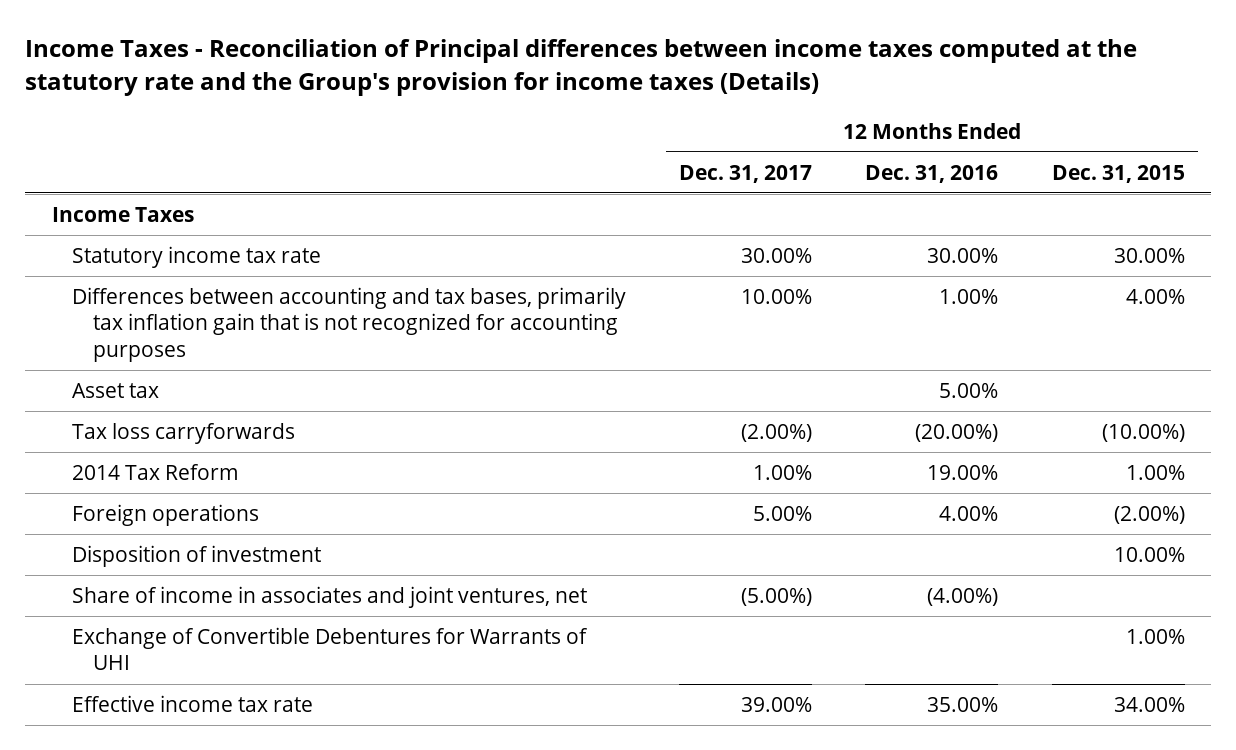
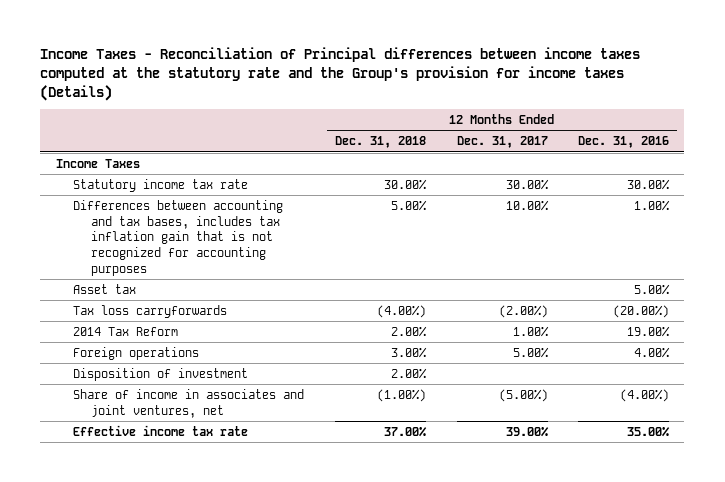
[1051,164,1185,183] Dec. 31, 2015 -> none
none -> [334,136,426,149] Dec. 31, 2018
[72,286,627,362] Differences between accounting and tax bases, primarily tax inflation gain that is not recognized for accounting purposes -> [73,199,284,276] Differences between accounting and tax bases, includes tax inflation gain that is not recognized for accounting purposes
[72,626,589,671] Exchange of Convertible Debentures for Warrants of UHI -> none

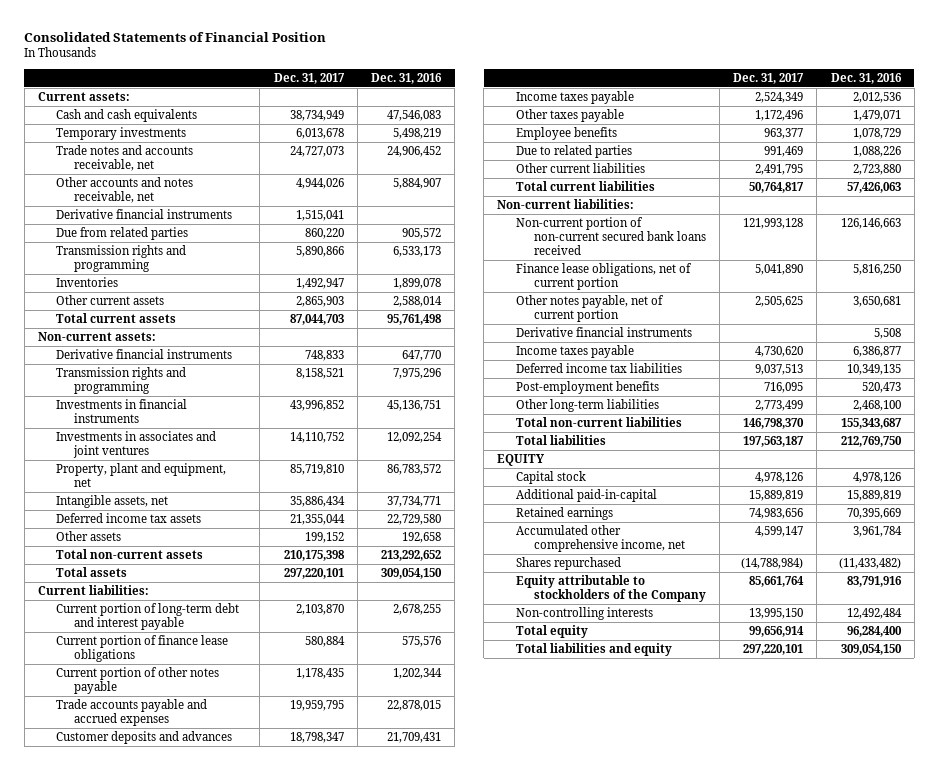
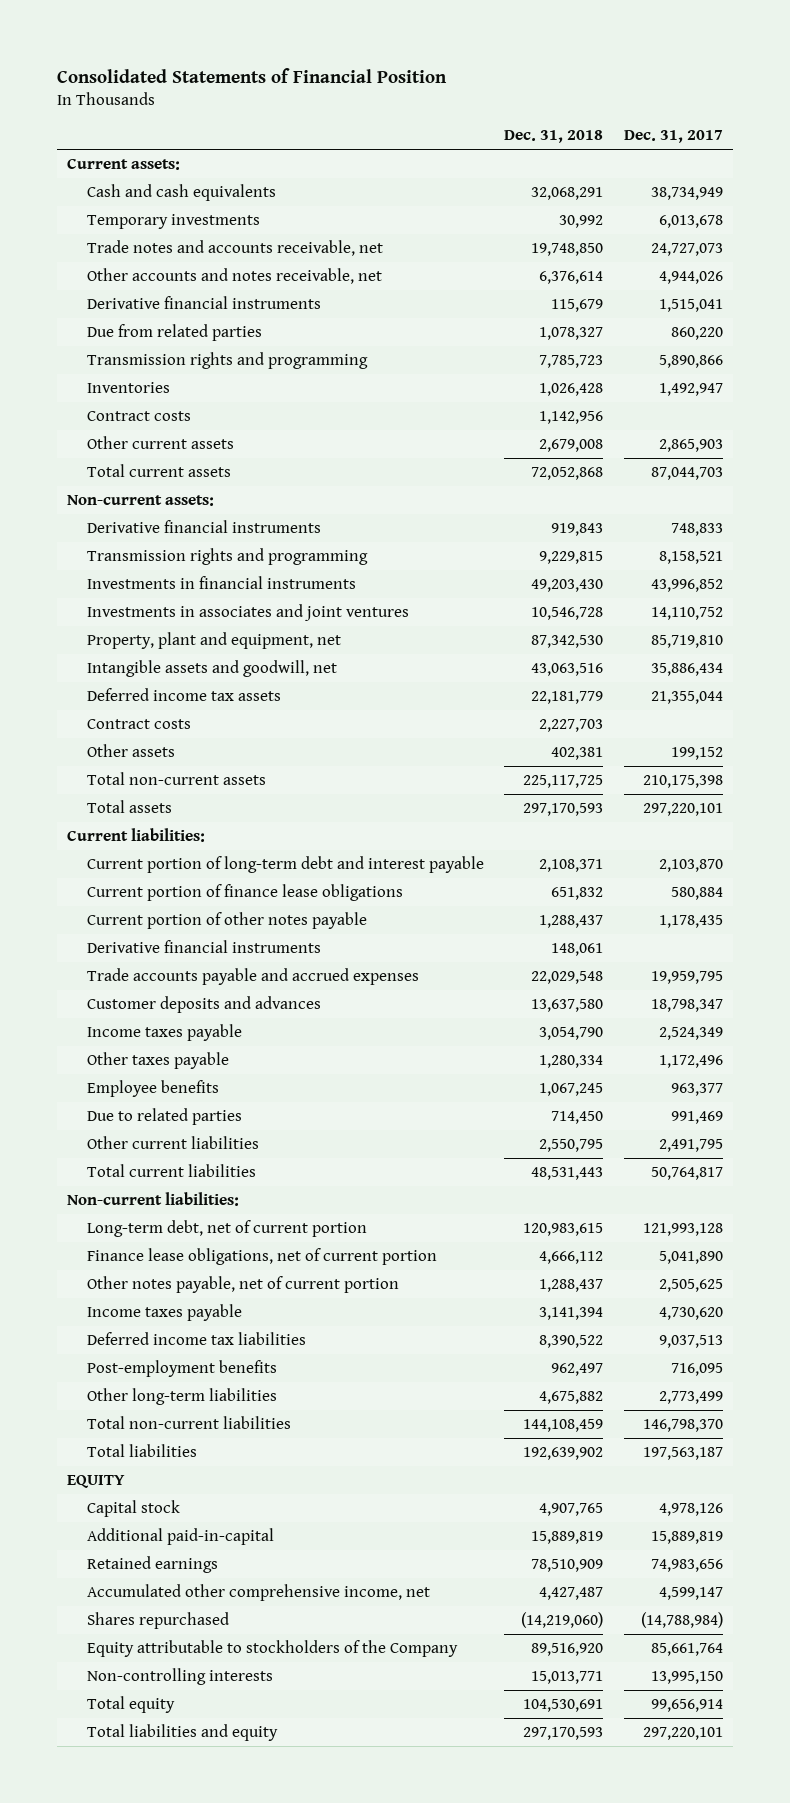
[371,72,443,84] Dec. 31, 2016 -> none
none -> [504,130,604,144] Dec. 31, 2018
none -> [86,411,191,422] Contract costs
[56,495,169,509] Intangible assets, net -> [86,660,337,678] Intangible assets and goodwill, net
none -> [86,719,191,730] Contract costs
[515,327,692,338] Derivative financial instruments -> [86,940,321,954] Derivative financial instruments
[515,217,706,255] Non-current portion of non-current secured bank loans received -> [86,1220,367,1238] Long-term debt, net of current portion

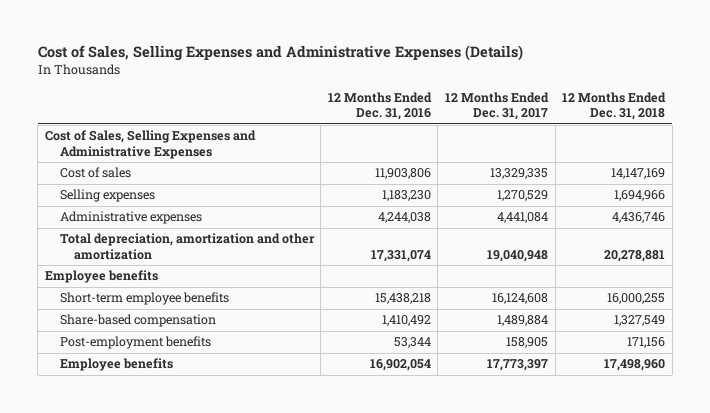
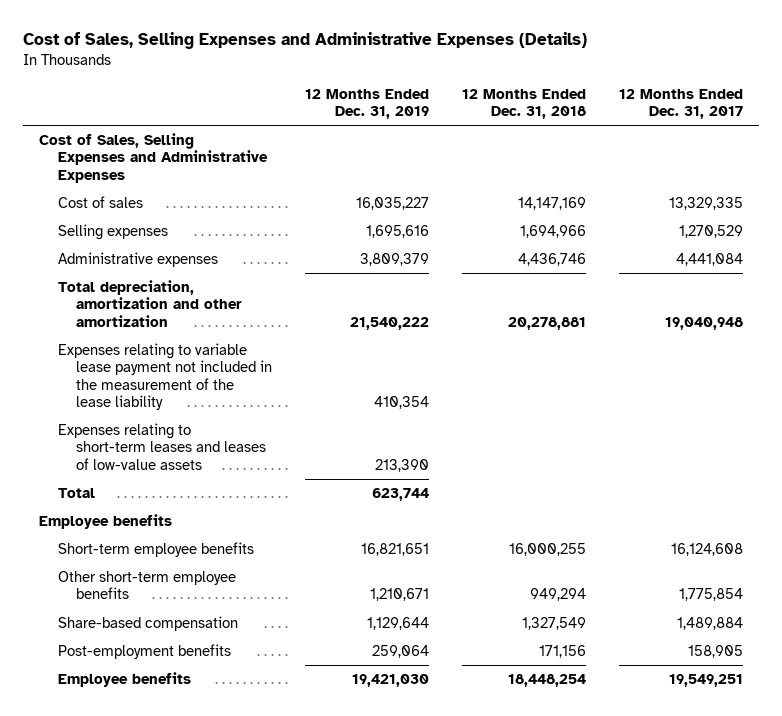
[327,92,432,121] 12 Months Ended Dec. 31, 2016 -> none
none -> [304,88,429,120] 12 Months Ended Dec. 31, 2019
none -> [57,343,273,411] Expenses relating to variable lease payment not included in the measurement of the lease liability
none -> [57,423,267,470] Expenses relating to short-term leases and leases of low-value assets
none -> [57,488,95,499] Total
none -> [57,571,236,600] Other short-term employee benefits
[487,359,549,372] 17,773,397 -> [668,674,743,688] 19,549,251
[604,359,666,372] 17,498,960 -> [507,674,586,688] 18,448,254

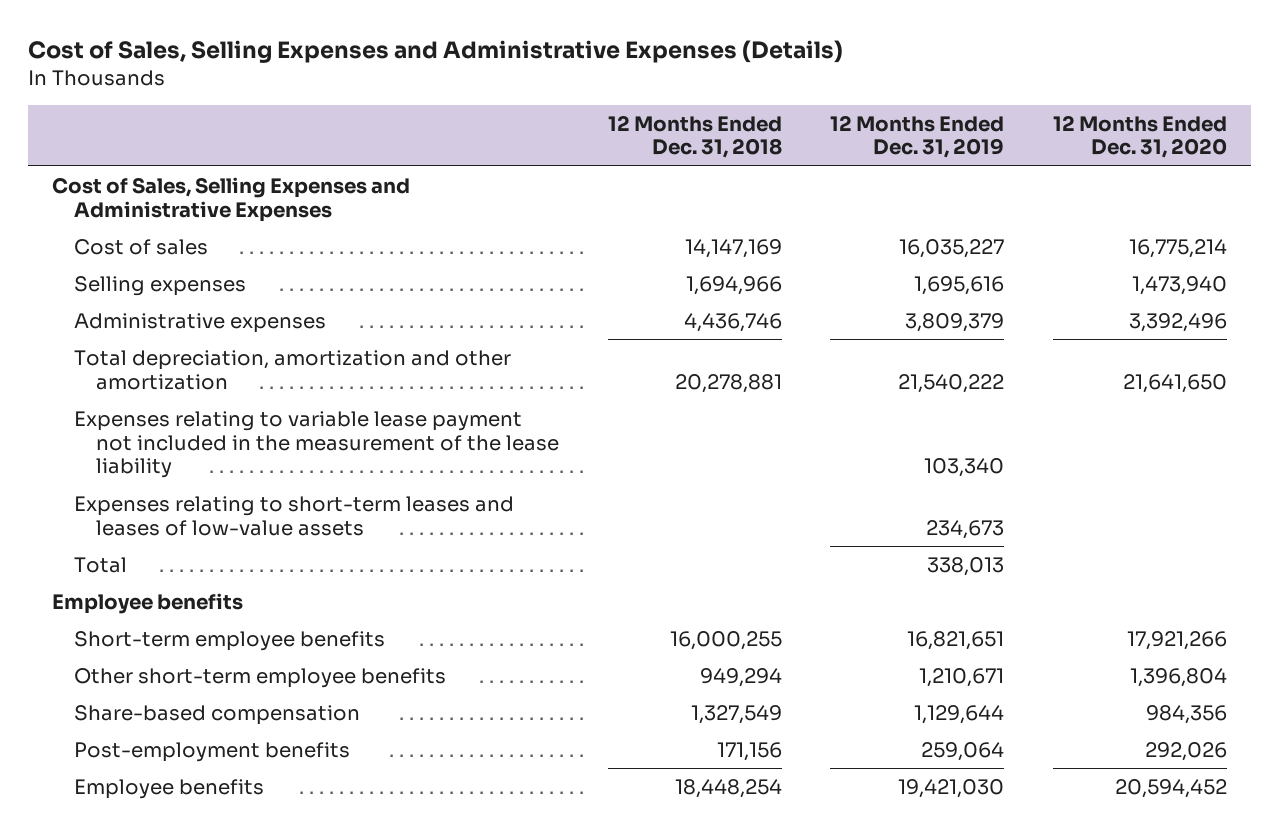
[618,88,743,120] 12 Months Ended Dec. 31, 2017 -> none
none -> [1052,114,1227,159] 12 Months Ended Dec. 31, 2020
[373,396,429,410] 410,354 -> [924,458,1005,478] 103,340
[374,458,429,472] 213,390 -> [926,519,1005,539] 234,673
[371,488,429,502] 623,744 -> [927,556,1005,576] 338,013

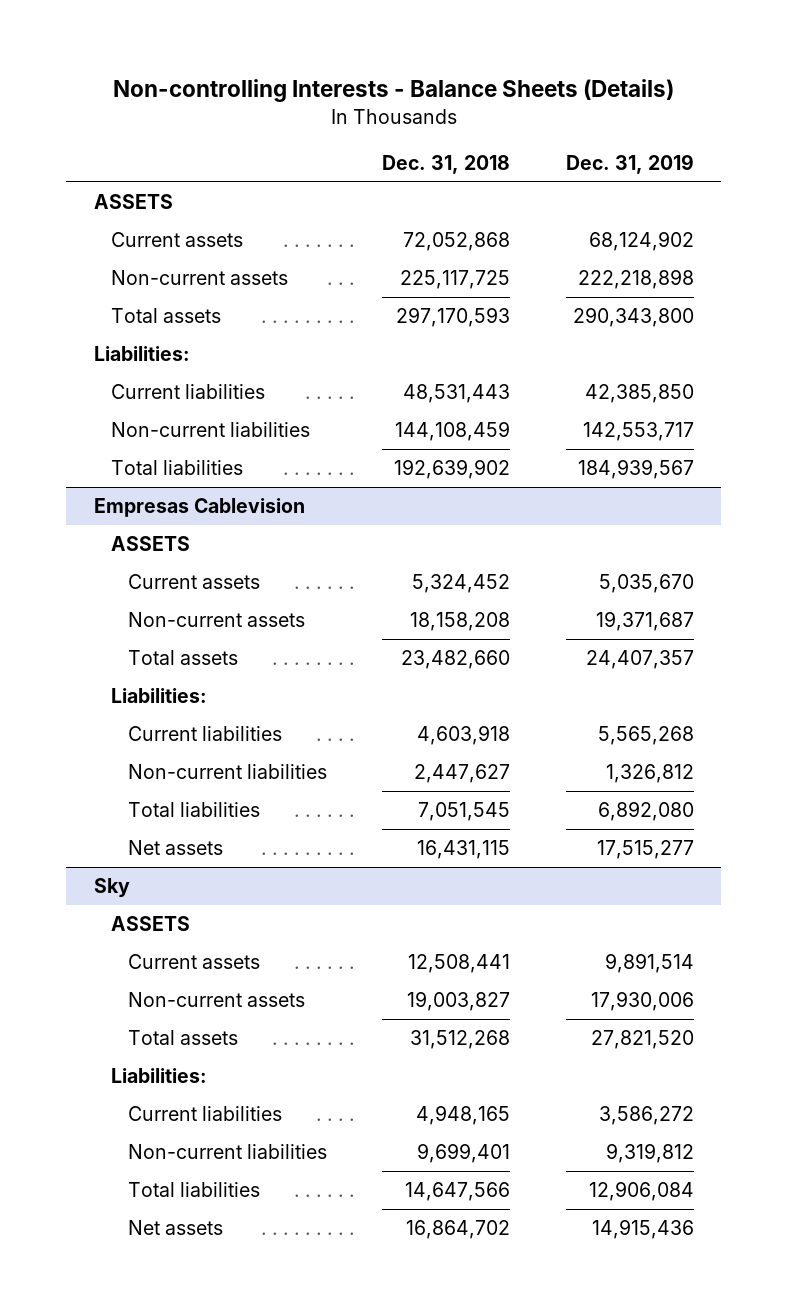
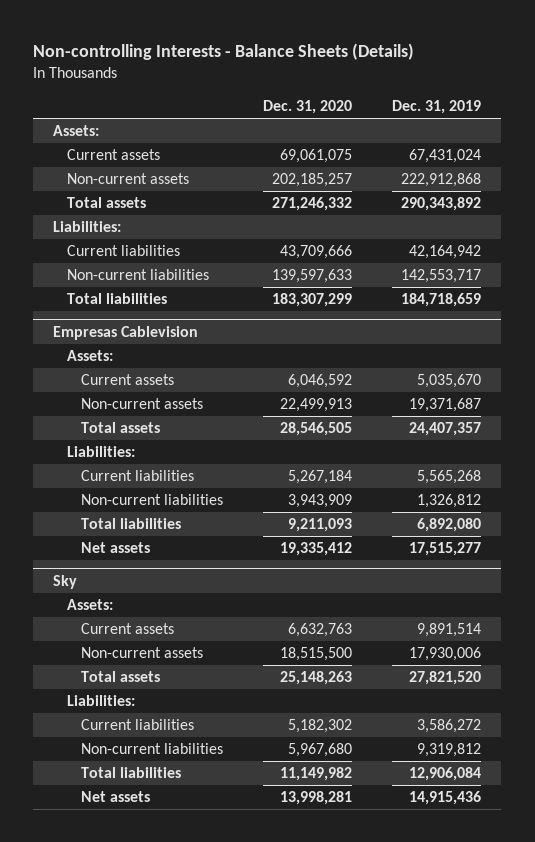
[382,154,511,174] Dec. 31, 2018 -> none
none -> [263,99,353,114] Dec. 31, 2020
[94,194,174,210] ASSETS -> [53,125,100,137] Assets:
[588,231,694,252] 68,124,902 -> [409,149,482,164] 67,431,024
[577,269,694,290] 222,218,898 -> [401,173,482,188] 222,912,868
[572,307,694,328] 290,343,800 -> [401,197,482,212] 290,343,892
[584,384,694,404] 42,385,850 -> [409,245,482,260] 42,164,942
[577,459,694,480] 184,939,567 -> [401,293,482,308] 184,718,659
[111,536,191,552] ASSETS -> [67,350,114,362] Assets:
[111,916,191,932] ASSETS -> [67,599,114,611] Assets:

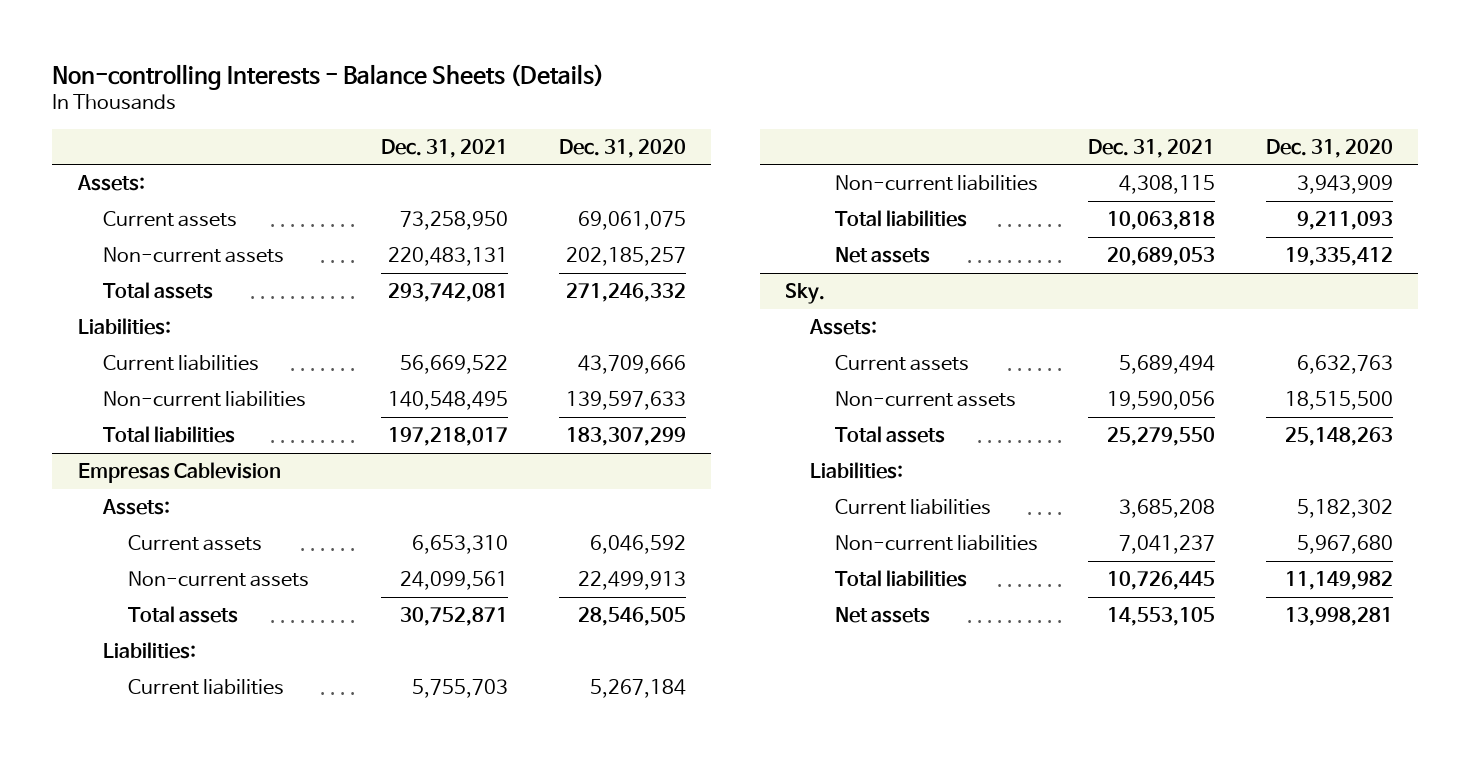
[392,99,482,114] Dec. 31, 2019 -> none
none -> [381,138,509,158] Dec. 31, 2021
[53,575,78,590] Sky -> [784,282,825,304] Sky.

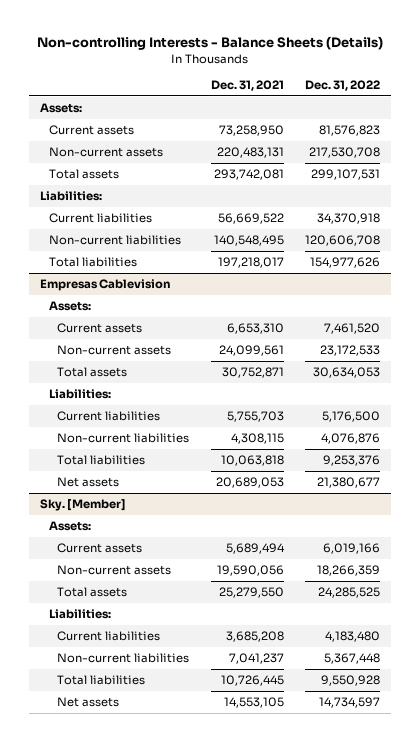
[558,138,686,158] Dec. 31, 2020 -> none
none -> [304,79,380,91] Dec. 31, 2022
[784,282,825,304] Sky. -> [39,498,126,511] Sky. [Member]

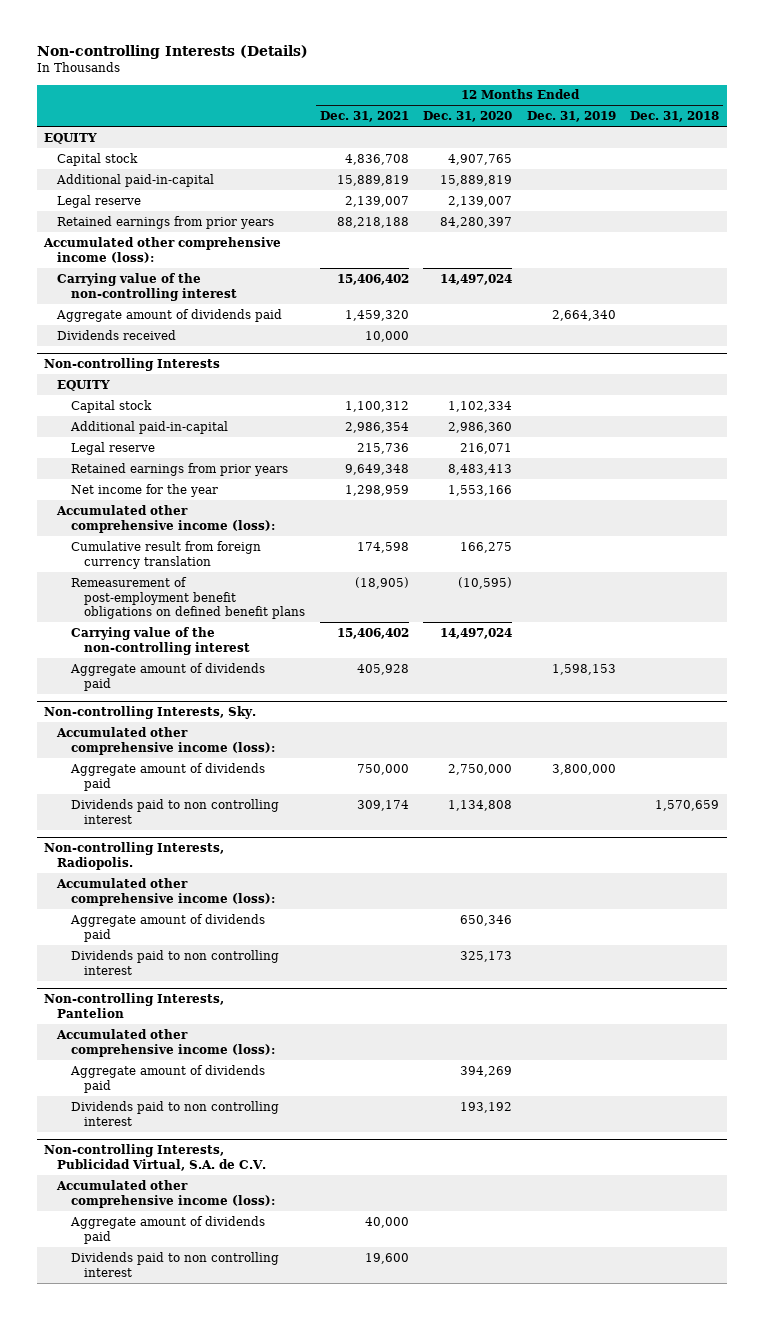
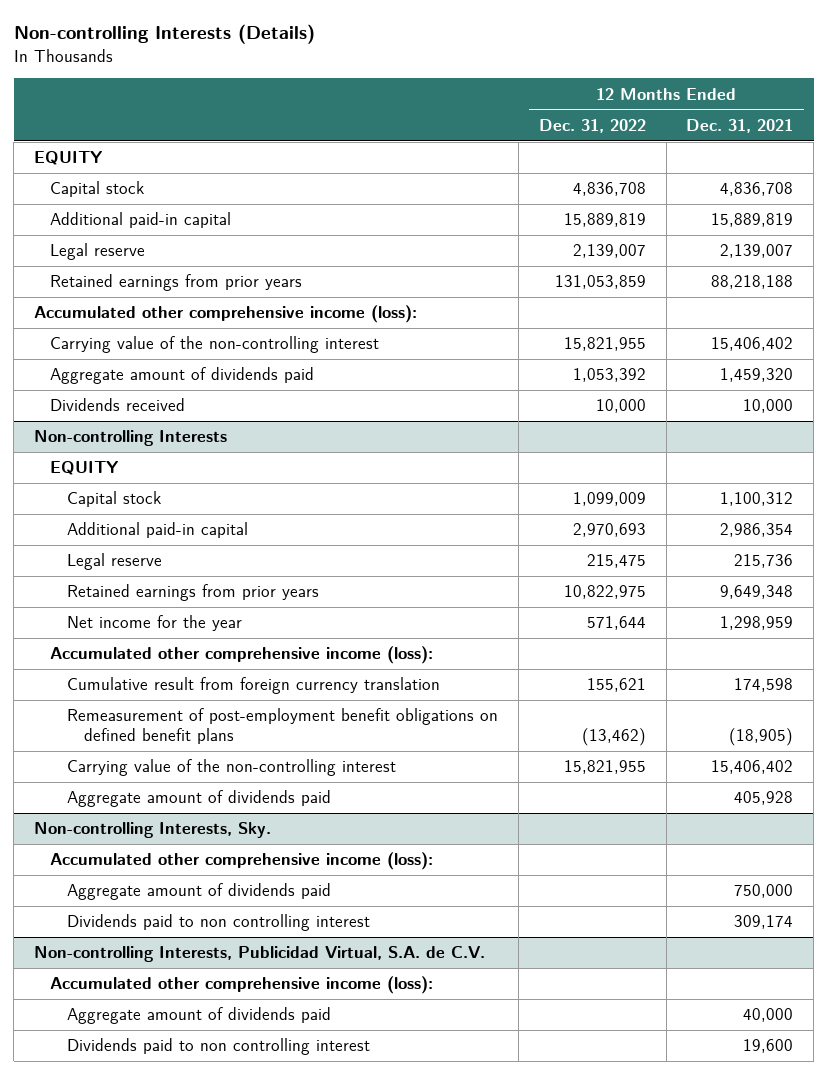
[423,111,513,123] Dec. 31, 2020 -> none
[526,111,616,123] Dec. 31, 2019 -> none
[630,111,720,123] Dec. 31, 2018 -> none
none -> [538,118,646,133] Dec. 31, 2022
[56,173,215,187] Additional paid-in-capital -> [50,212,232,229] Additional paid-in capital
[69,420,228,434] Additional paid-in-capital -> [67,522,249,539] Additional paid-in capital
[44,842,225,871] Non-controlling Interests, Radiopolis. -> none
[56,877,275,906] Accumulated other comprehensive income (loss): -> none
[69,913,265,942] Aggregate amount of dividends paid -> none
[70,949,279,975] Dividends paid to non controlling interest -> none
[44,993,225,1019] Non-controlling Interests, Pantelion -> none
[56,1028,275,1057] Accumulated other comprehensive income (loss): -> none
[69,1064,265,1093] Aggregate amount of dividends paid -> none
[70,1100,279,1126] Dividends paid to non controlling interest -> none

